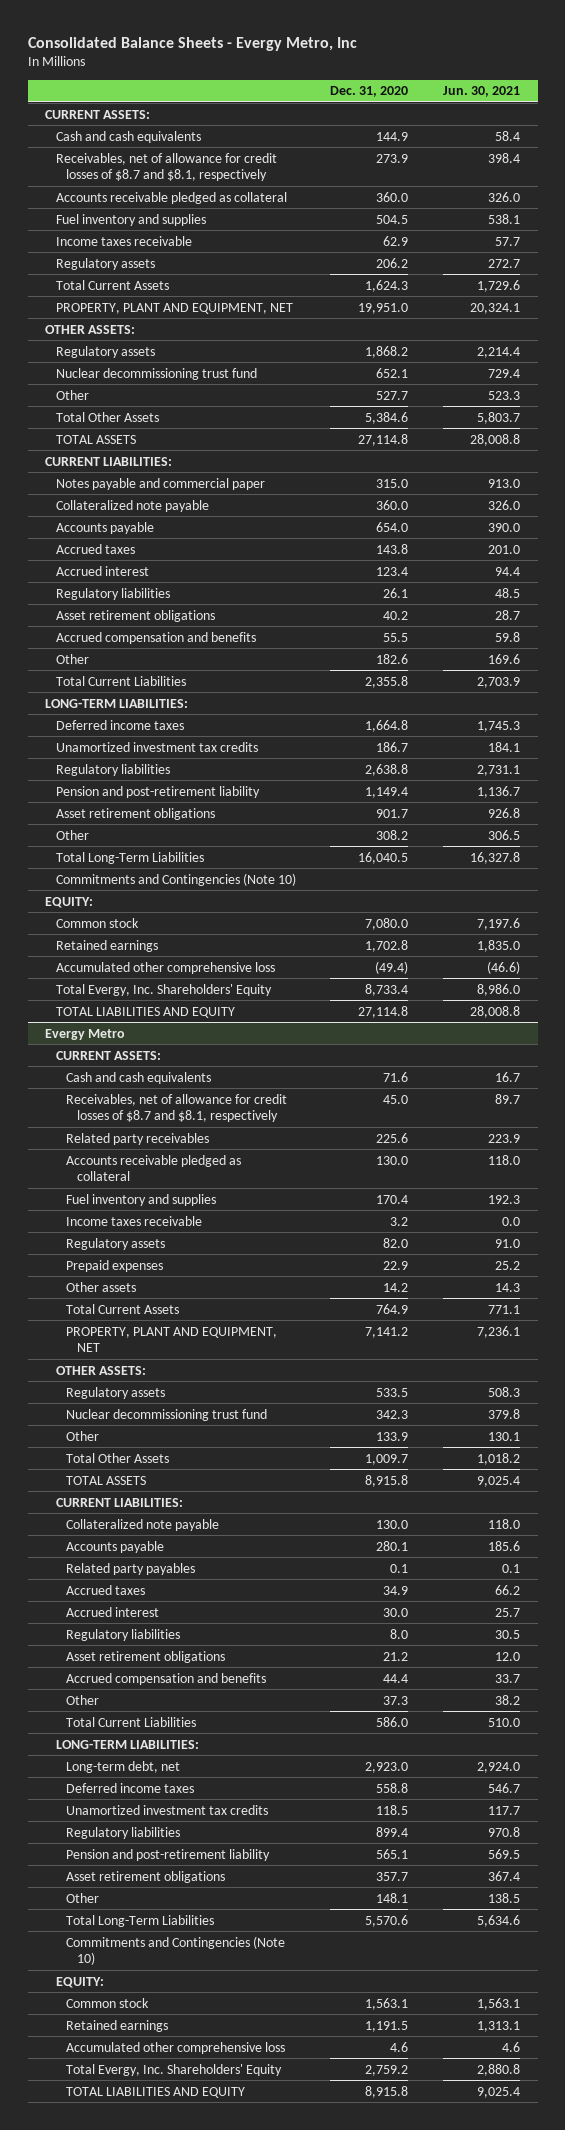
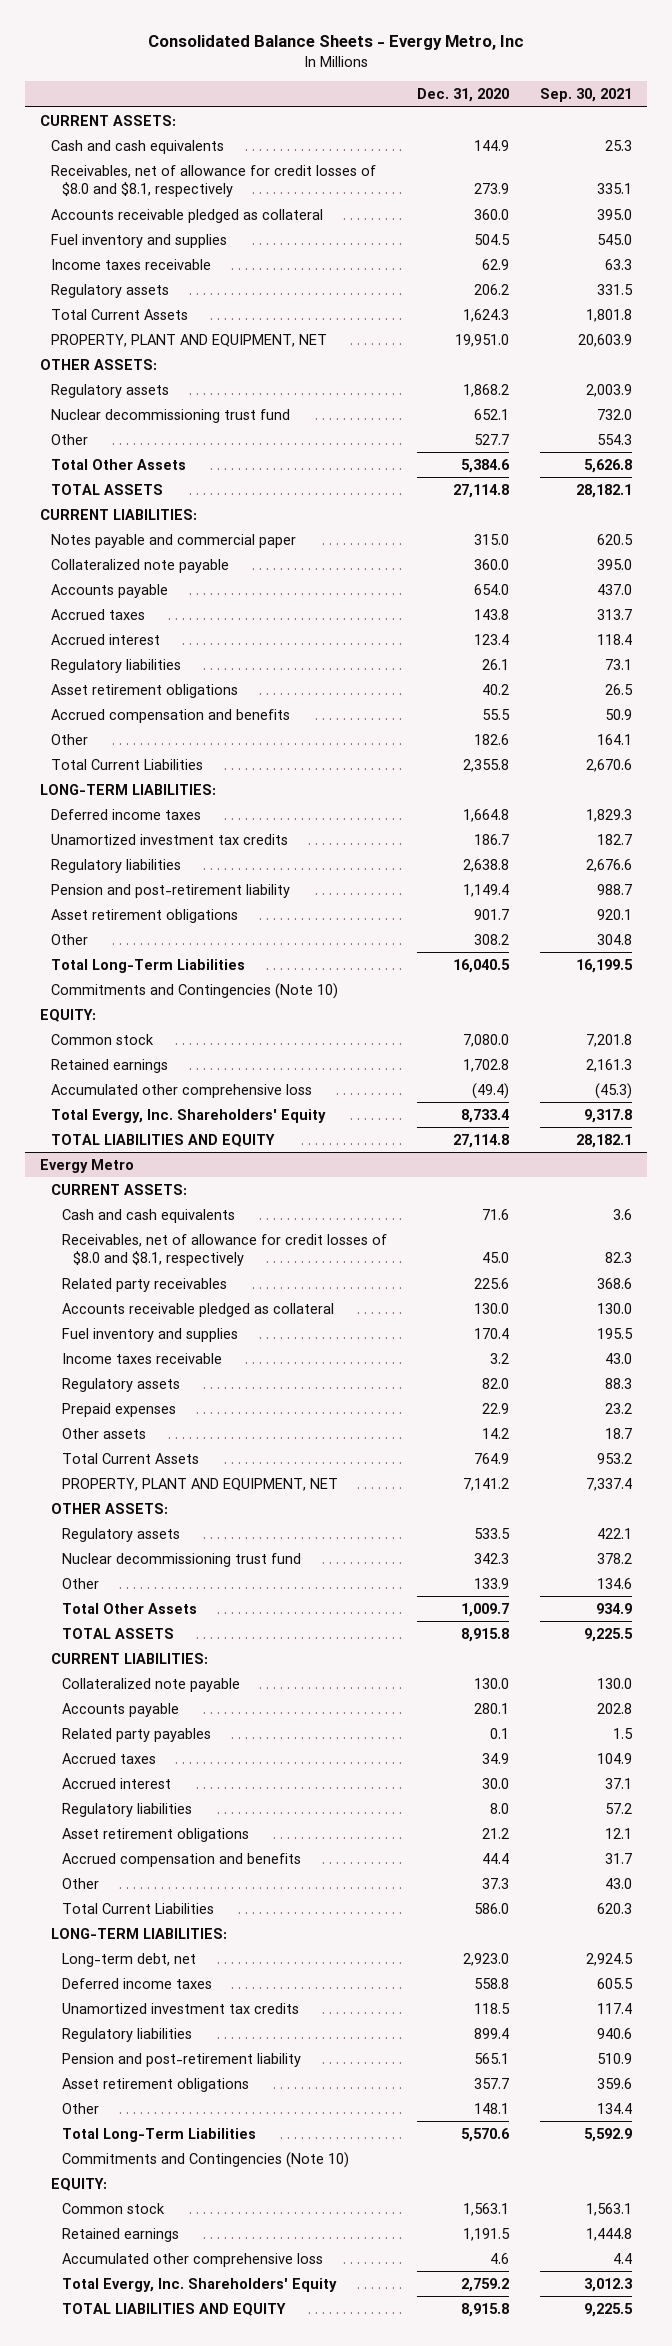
[443,86,521,98] Jun. 30, 2021 -> none
none -> [539,88,632,103] Sep. 30, 2021
[55,152,277,182] Receivables, net of allowance for credit losses of $8.7 and $8.1, respectively -> [51,164,377,198] Receivables, net of allowance for credit losses of $8.0 and $8.1, respectively
[66,1093,288,1123] Receivables, net of allowance for credit losses of $8.7 and $8.1, respectively -> [62,1233,388,1267] Receivables, net of allowance for credit losses of $8.0 and $8.1, respectively

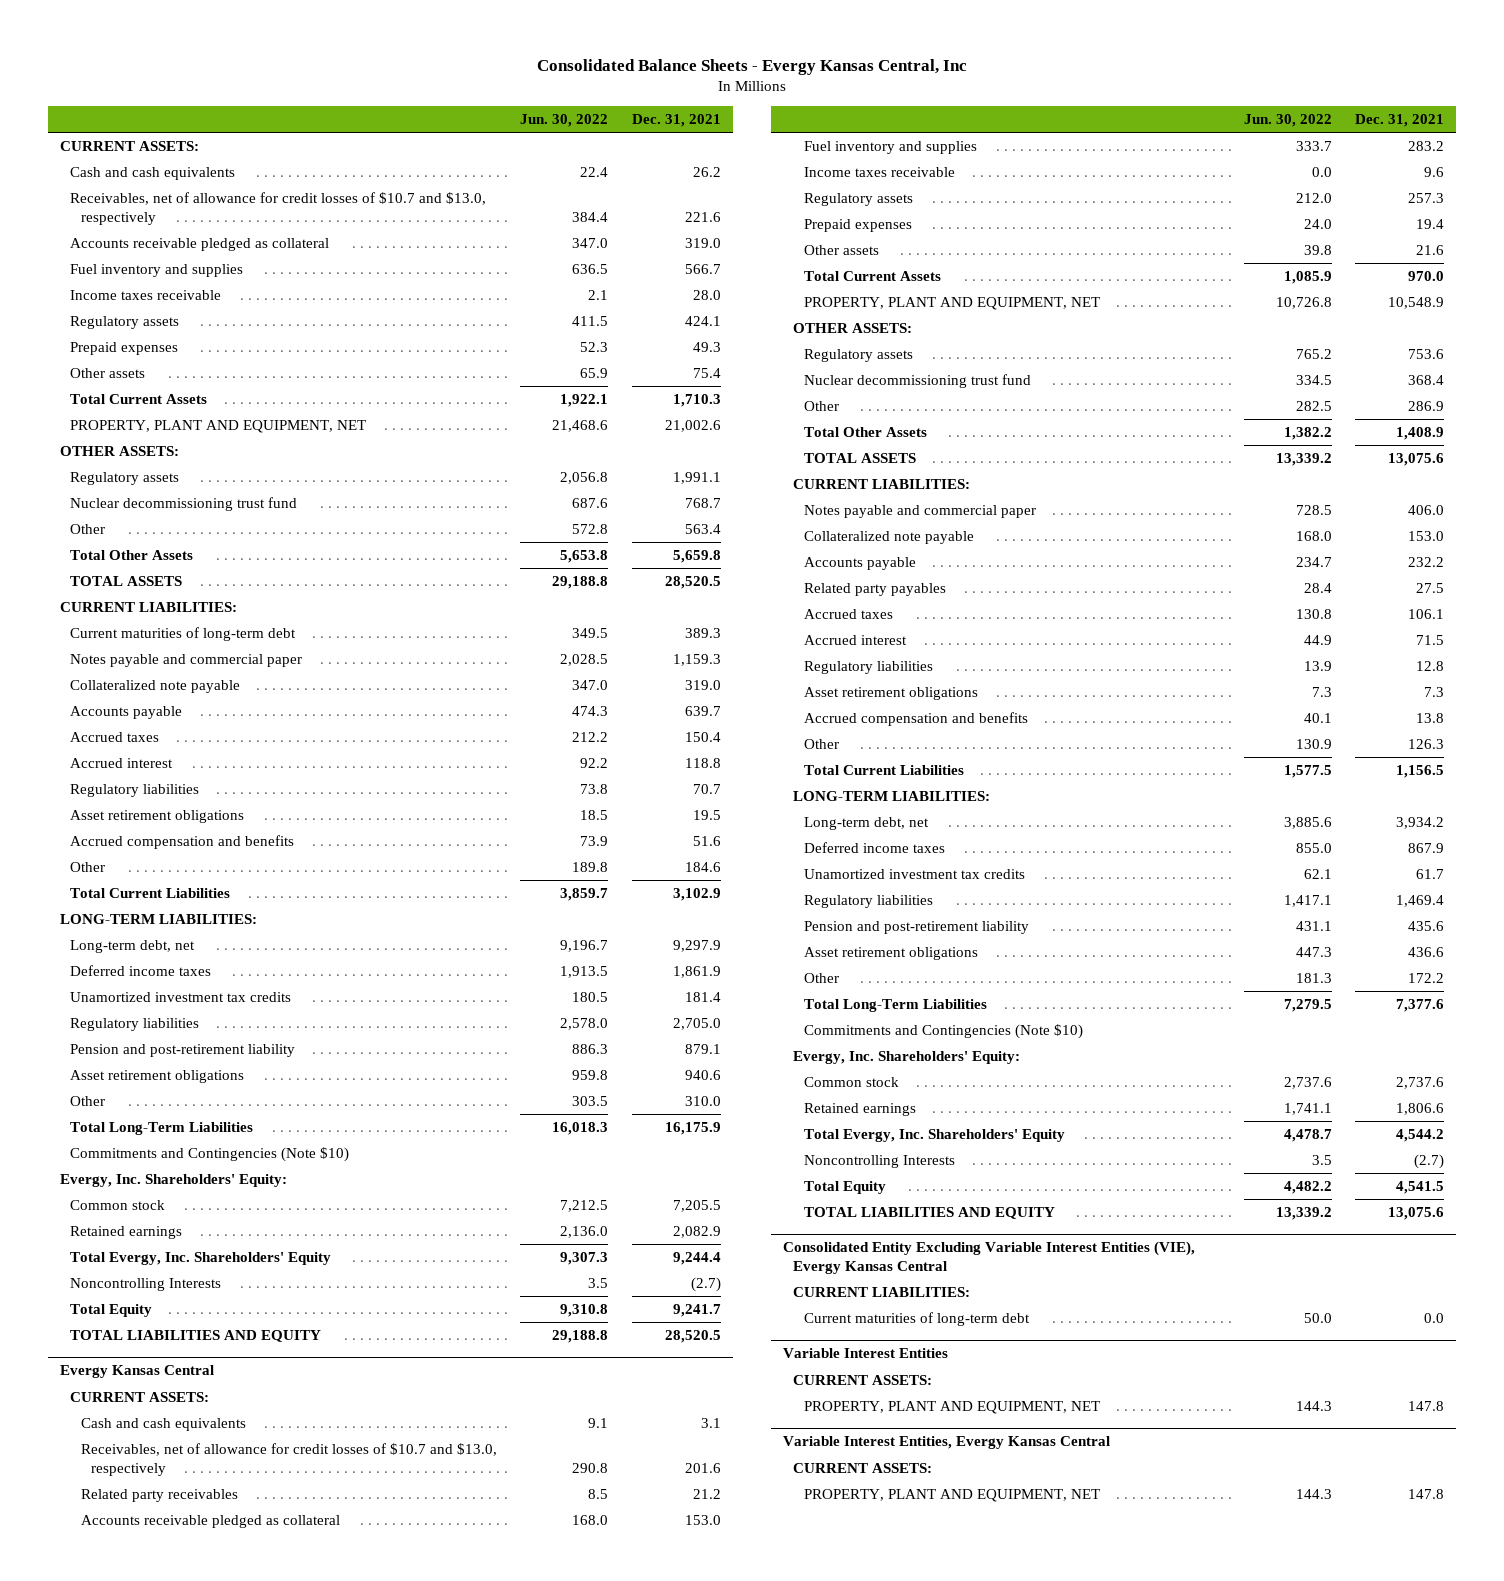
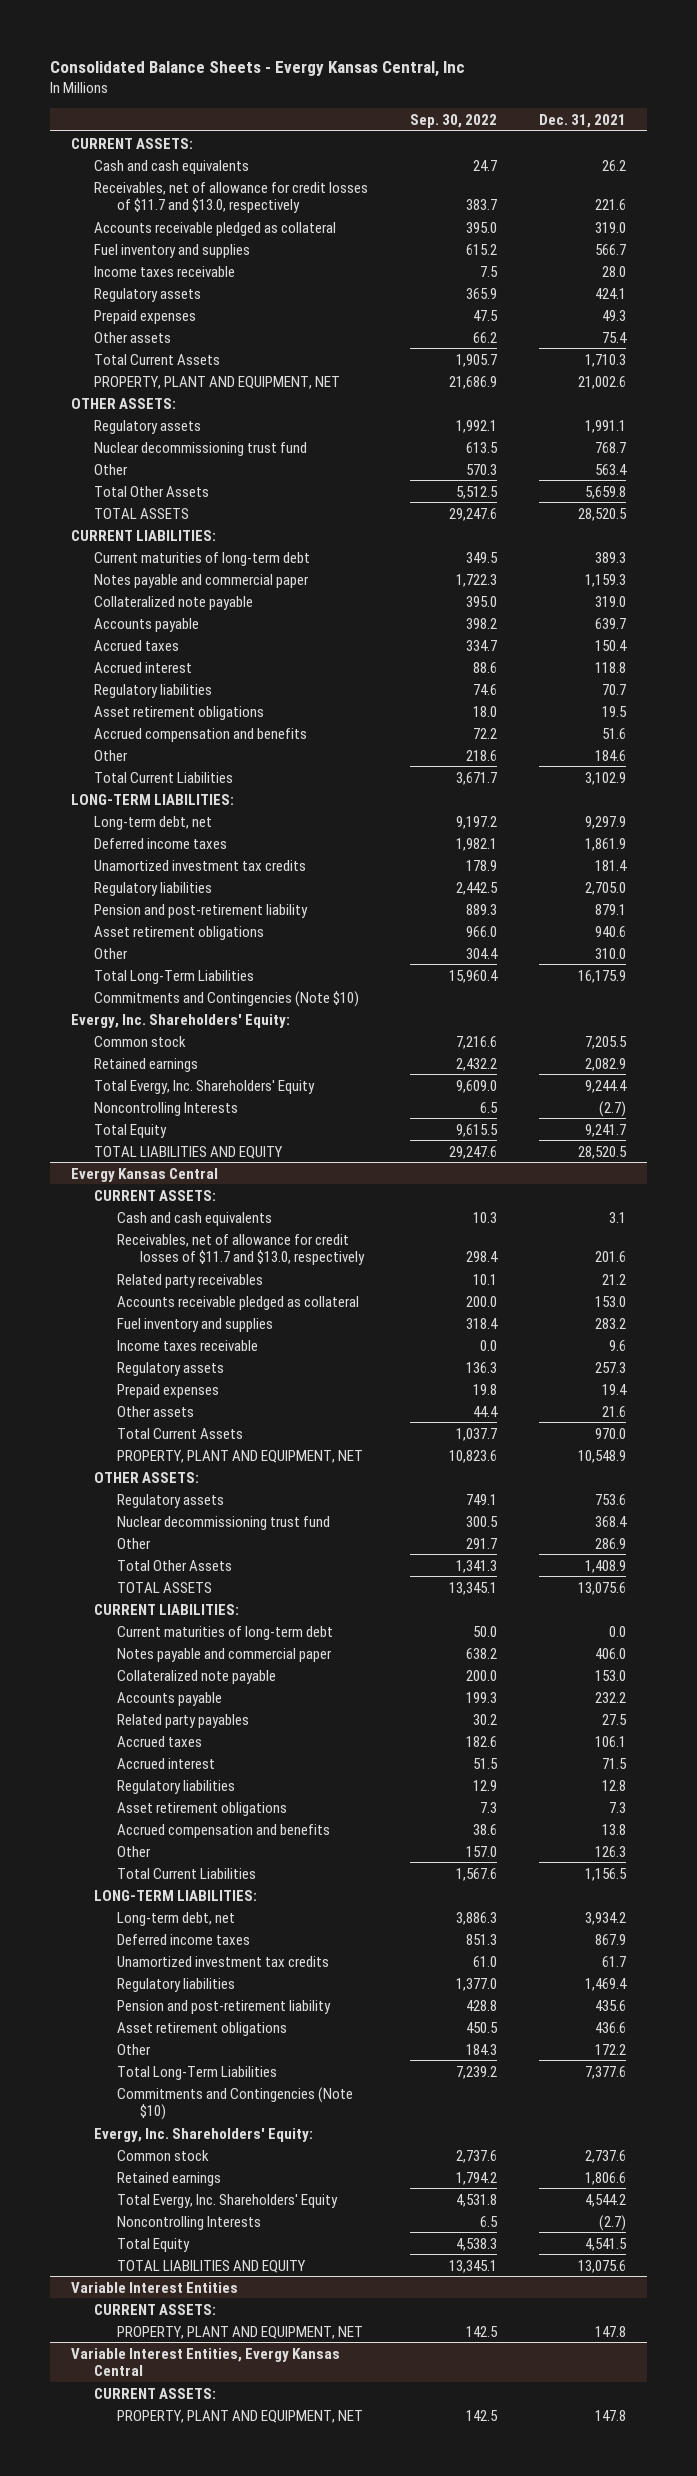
[520,114,609,128] Jun. 30, 2022 -> none
none -> [410,113,498,128] Sep. 30, 2022
[70,192,487,225] Receivables, net of allowance for credit losses of $10.7 and $13.0, respectively -> [94,181,369,214] Receivables, net of allowance for credit losses of $11.7 and $13.0, respectively
[80,1443,497,1476] Receivables, net of allowance for credit losses of $10.7 and $13.0, respectively -> [117,1233,366,1266] Receivables, net of allowance for credit losses of $11.7 and $13.0, respectively
none -> [117,1625,334,1640] Current maturities of long-term debt
[782,1241,1195,1274] Consolidated Entity Excluding Variable Interest Entities (VIE), Evergy Kansas Central -> none
[793,1287,971,1298] CURRENT LIABILITIES: -> none
[803,1312,1030,1327] Current maturities of long-term debt -> none

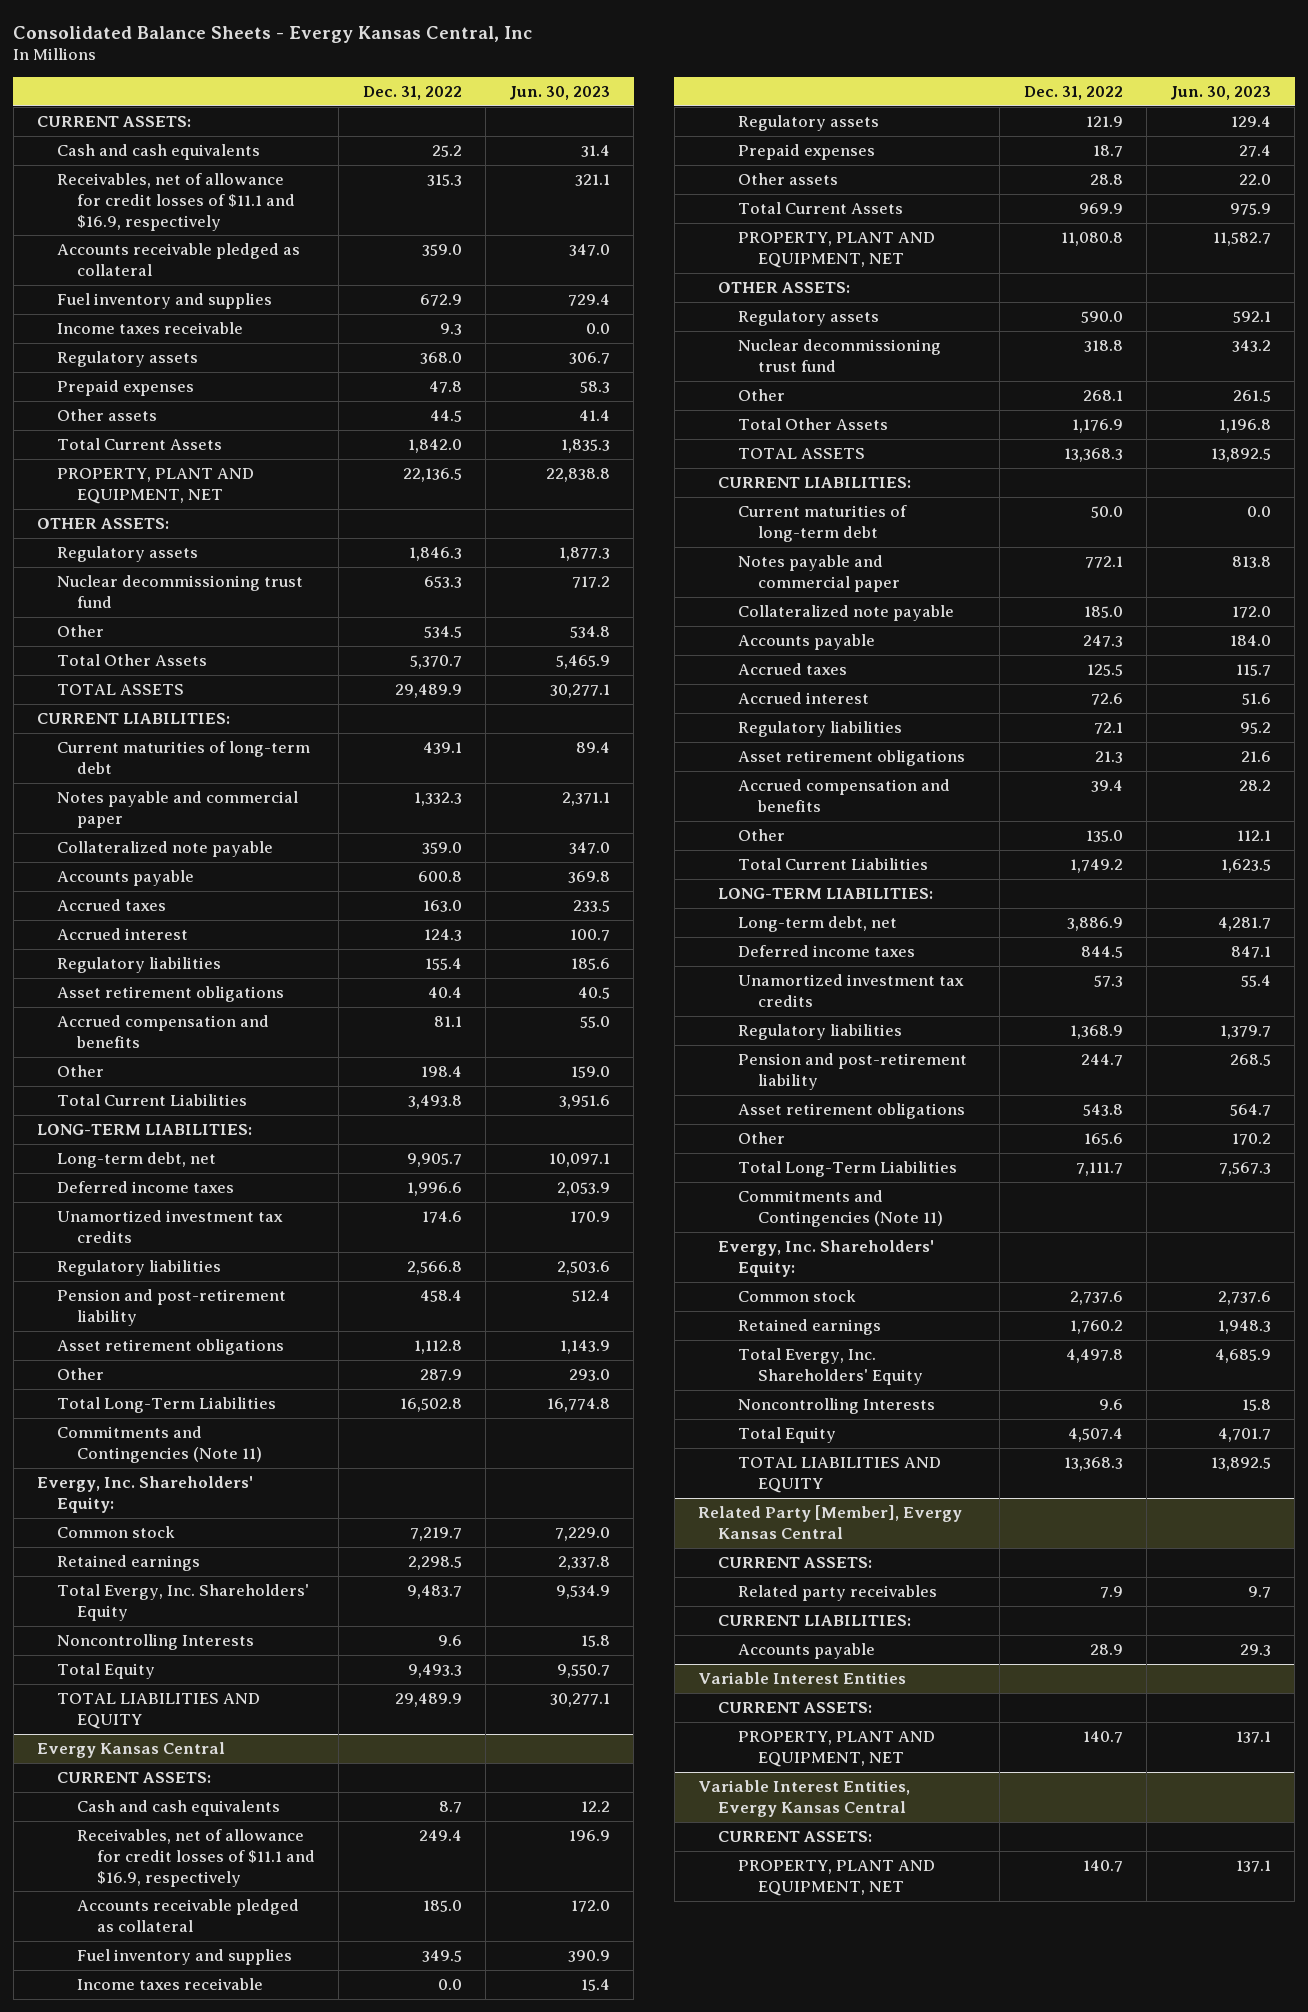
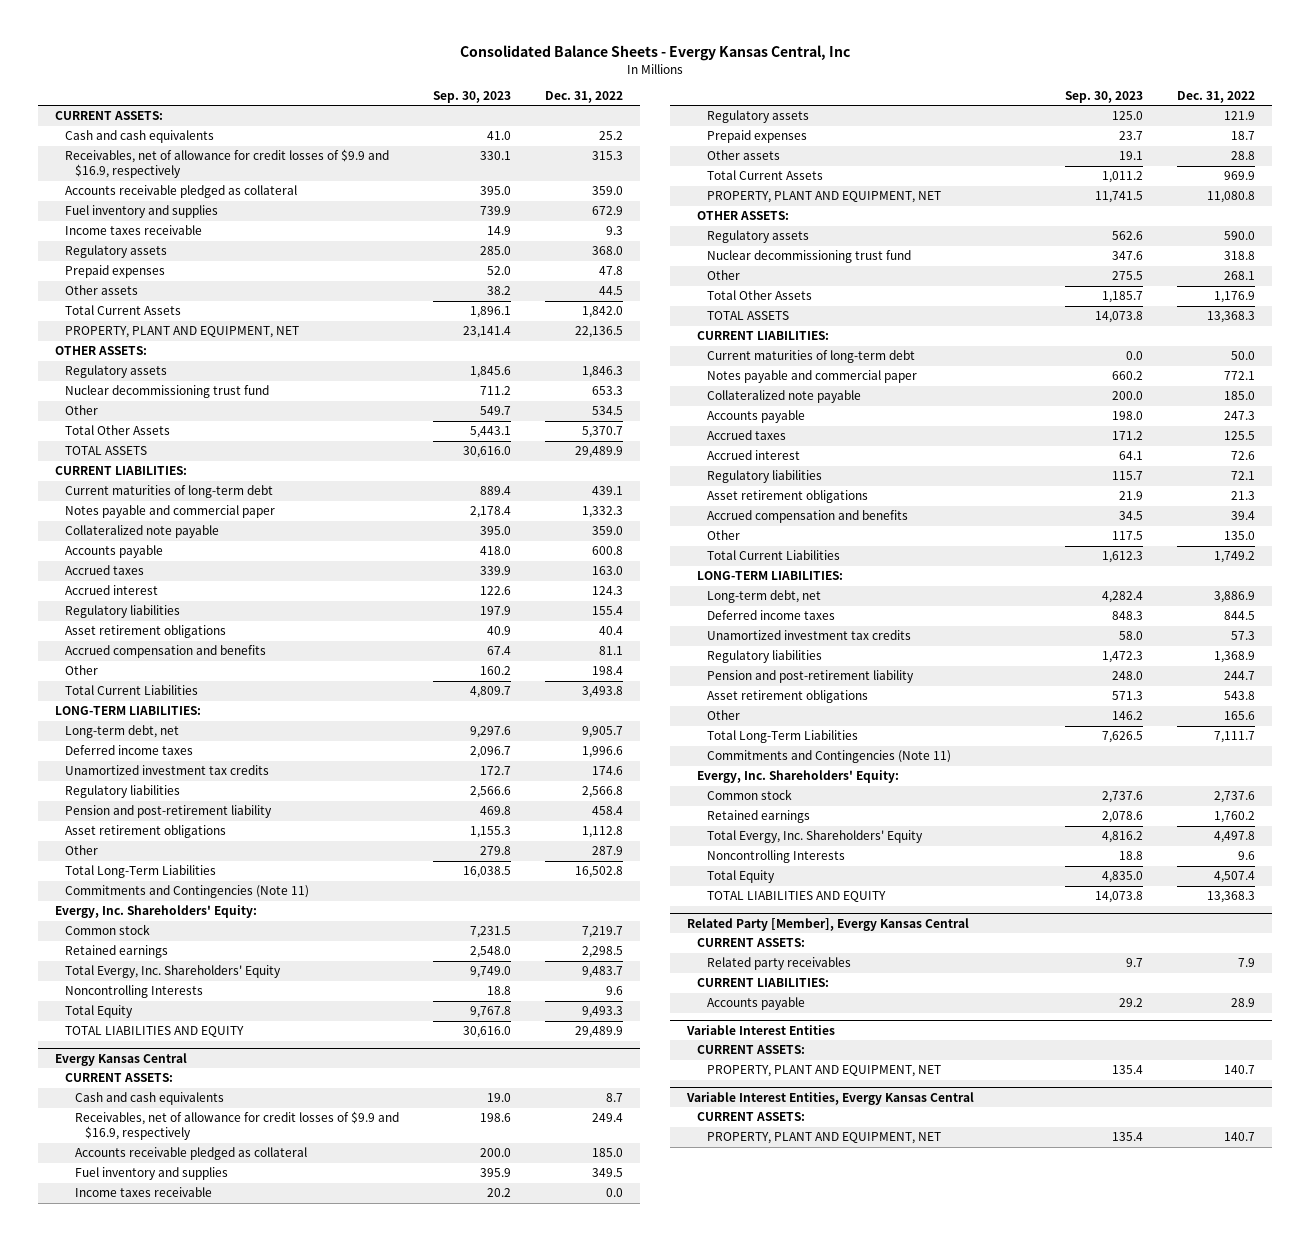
[508,85,610,100] Jun. 30, 2023 -> none
none -> [432,90,511,103] Sep. 30, 2023
[57,173,296,231] Receivables, net of allowance for credit losses of $11.1 and $16.9, respectively -> [65,149,390,179] Receivables, net of allowance for credit losses of $9.9 and $16.9, respectively
[77,1829,316,1887] Receivables, net of allowance for credit losses of $11.1 and $16.9, respectively -> [74,1111,399,1141] Receivables, net of allowance for credit losses of $9.9 and $16.9, respectively

